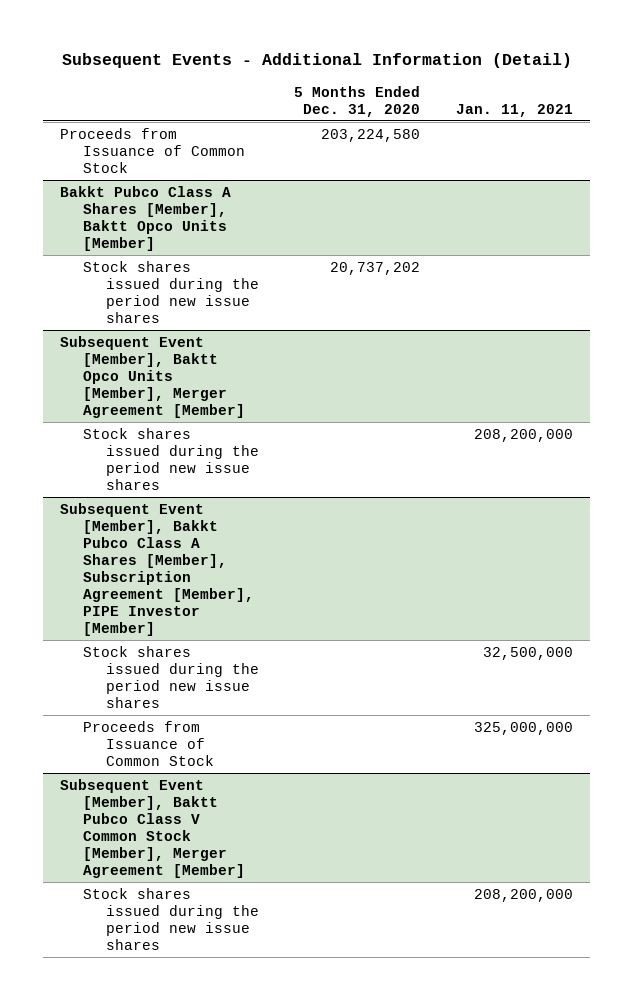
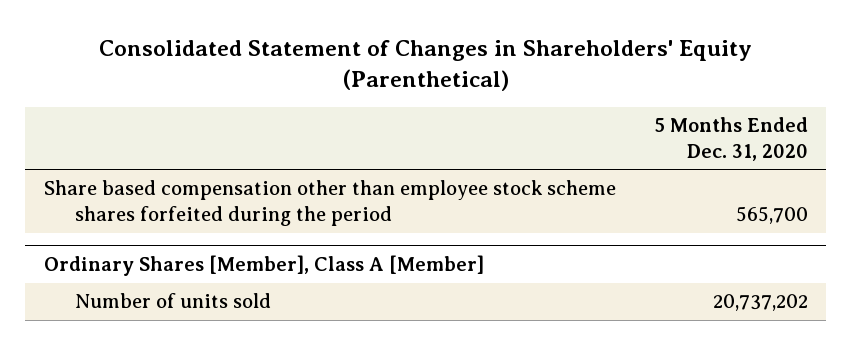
[61,53,572,69] Subsequent Events - Additional Information (Detail) -> [98,40,752,91] Consolidated Statement of Changes in Shareholders' Equity (Parenthetical)
[455,103,573,117] Jan. 11, 2021 -> none
[60,127,246,173] Proceeds from Issuance of Common Stock -> none
[60,185,232,251] Bakkt Pubco Class A Shares [Member], Baktt Opco Units [Member] -> none
[83,260,259,323] Stock shares issued during the period new issue shares -> none
[60,335,246,418] Subsequent Event [Member], Baktt Opco Units [Member], Merger Agreement [Member] -> none
[83,427,259,490] Stock shares issued during the period new issue shares -> none
[60,502,255,636] Subsequent Event [Member], Bakkt Pubco Class A Shares [Member], Subscription Agreement [Member], PIPE Investor [Member] -> none
[83,645,259,708] Stock shares issued during the period new issue shares -> none
[83,720,214,766] Proceeds from Issuance of Common Stock -> none
[60,778,246,878] Subsequent Event [Member], Baktt Pubco Class V Common Stock [Member], Merger Agreement [Member] -> none
[83,887,259,950] Stock shares issued during the period new issue shares -> none
none -> [44,180,617,227] Share based compensation other than employee stock scheme shares forfeited during the period
none -> [44,255,485,277] Ordinary Shares [Member], Class A [Member]
none -> [74,293,271,309] Number of units sold

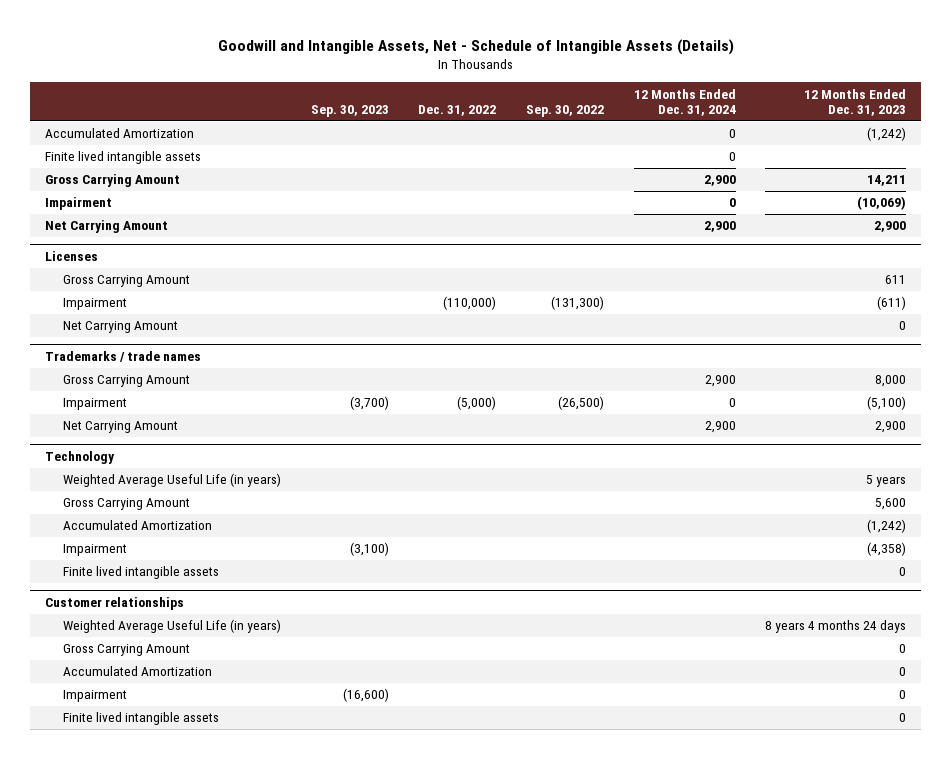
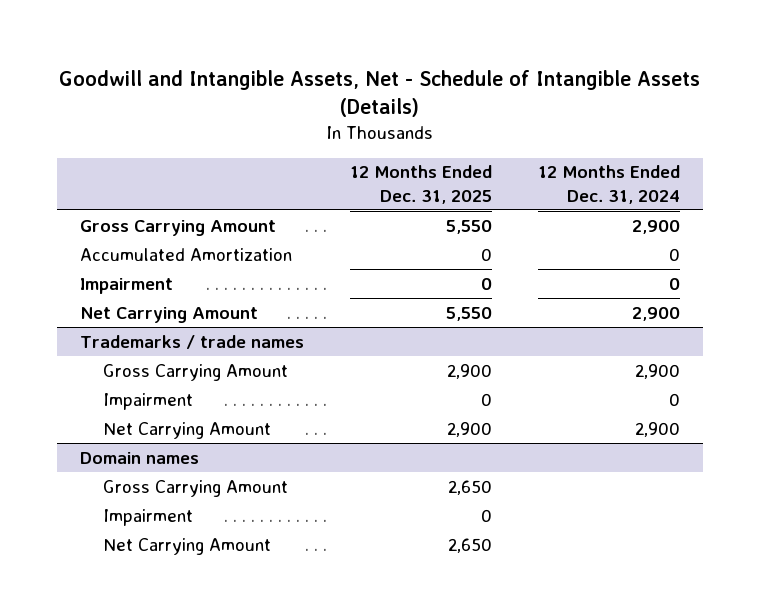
[310,105,389,118] Sep. 30, 2023 -> none
[418,105,497,117] Dec. 31, 2022 -> none
[525,105,604,118] Sep. 30, 2022 -> none
[804,88,907,117] 12 Months Ended Dec. 31, 2023 -> none
none -> [349,165,492,204] 12 Months Ended Dec. 31, 2025
[45,151,202,165] Finite lived intangible assets -> none
[45,128,195,139] Accumulated Amortization -> [79,247,292,261] Accumulated Amortization
[45,250,99,261] Licenses -> none
[62,275,190,288] Gross Carrying Amount -> none
[62,298,127,311] Impairment -> none
[62,321,178,334] Net Carrying Amount -> none
[45,450,116,464] Technology -> none
[62,473,281,488] Weighted Average Useful Life (in years) -> none
[62,498,190,511] Gross Carrying Amount -> none
[62,520,212,531] Accumulated Amortization -> none
[62,544,127,557] Impairment -> none
[62,566,219,580] Finite lived intangible assets -> none
[45,596,185,610] Customer relationships -> none
[62,619,281,634] Weighted Average Useful Life (in years) -> none
[62,644,190,657] Gross Carrying Amount -> none
[62,666,212,677] Accumulated Amortization -> none
[62,690,127,703] Impairment -> none
[62,712,219,726] Finite lived intangible assets -> none
none -> [79,451,199,464] Domain names
none -> [102,479,288,497] Gross Carrying Amount
none -> [102,508,193,526] Impairment
none -> [102,537,271,555] Net Carrying Amount

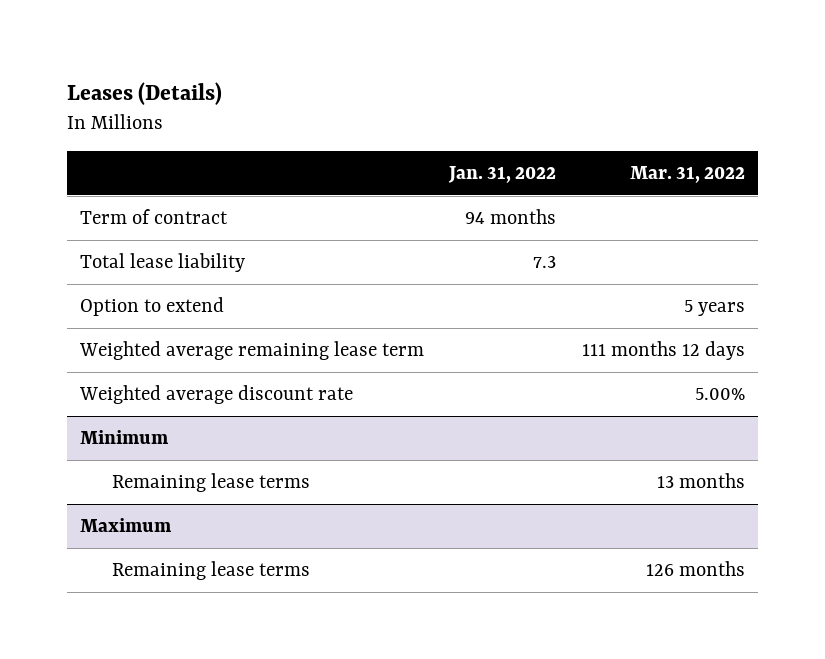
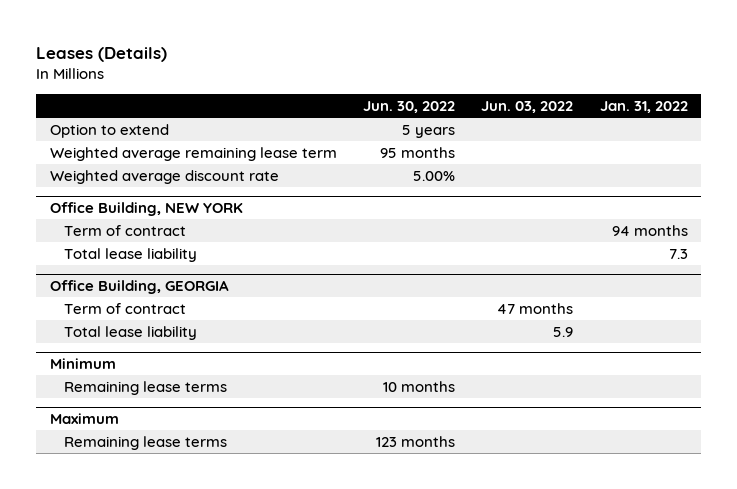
[629,165,745,183] Mar. 31, 2022 -> none
none -> [362,100,455,113] Jun. 30, 2022
none -> [481,100,574,113] Jun. 03, 2022
[79,209,228,225] Term of contract -> none
[79,253,245,273] Total lease liability -> none
none -> [49,202,243,217] Office Building, NEW YORK
none -> [63,224,186,236] Term of contract
none -> [63,247,197,262] Total lease liability
none -> [49,280,229,295] Office Building, GEORGIA
none -> [63,302,186,314] Term of contract
none -> [63,325,197,340] Total lease liability

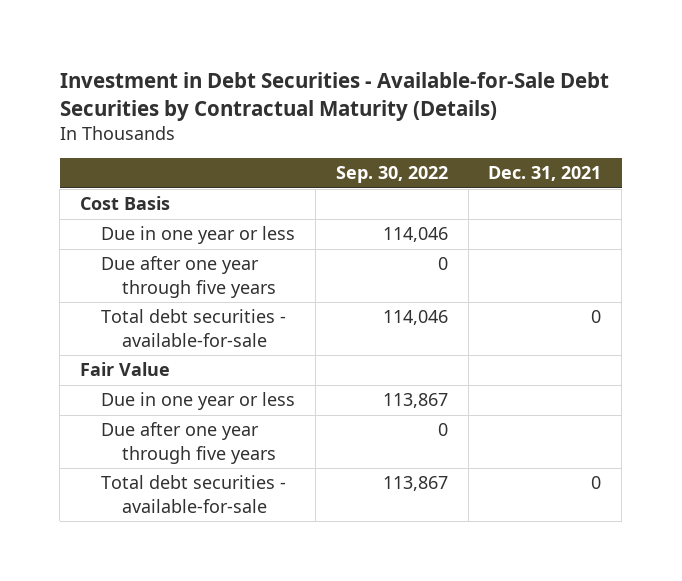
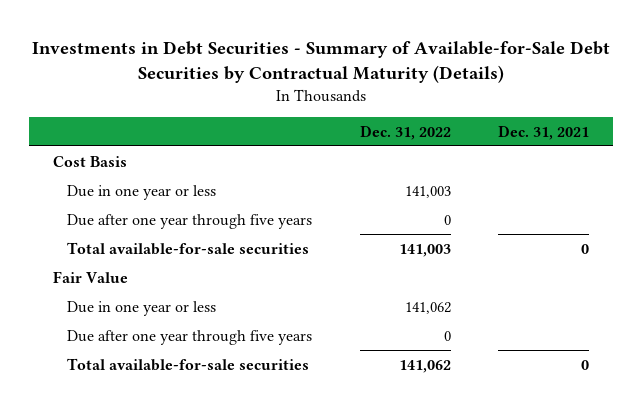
[59,71,609,121] Investment in Debt Securities - Available-for-Sale Debt Securities by Contractual Maturity (Details) -> [32,41,611,84] Investments in Debt Securities - Summary of Available-for-Sale Debt Securities by Contractual Maturity (Details)
[335,166,448,184] Sep. 30, 2022 -> none
none -> [359,124,451,140] Dec. 31, 2022
[101,309,287,347] Total debt securities - available-for-sale -> [66,241,309,255] Total available-for-sale securities
[101,475,287,513] Total debt securities - available-for-sale -> [66,357,309,371] Total available-for-sale securities

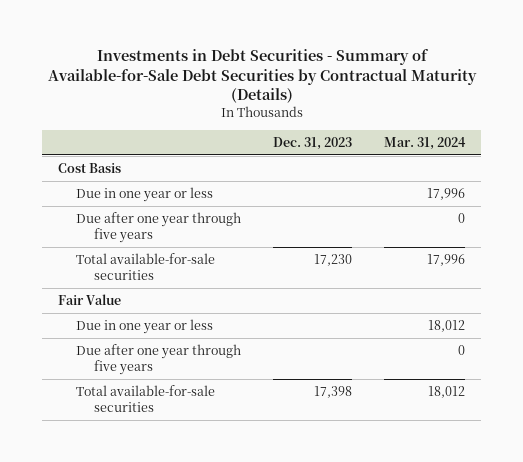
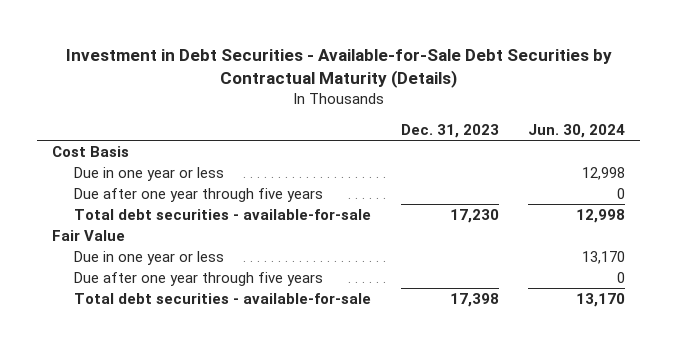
[47,49,477,104] Investments in Debt Securities - Summary of Available-for-Sale Debt Securities by Contractual Maturity (Details) -> [65,48,612,88] Investment in Debt Securities - Available-for-Sale Debt Securities by Contractual Maturity (Details)
[384,136,467,150] Mar. 31, 2024 -> none
none -> [528,124,626,139] Jun. 30, 2024
[76,253,216,280] Total available-for-sale securities -> [74,208,372,220] Total debt securities - available-for-sale
[76,385,216,412] Total available-for-sale securities -> [74,292,372,304] Total debt securities - available-for-sale

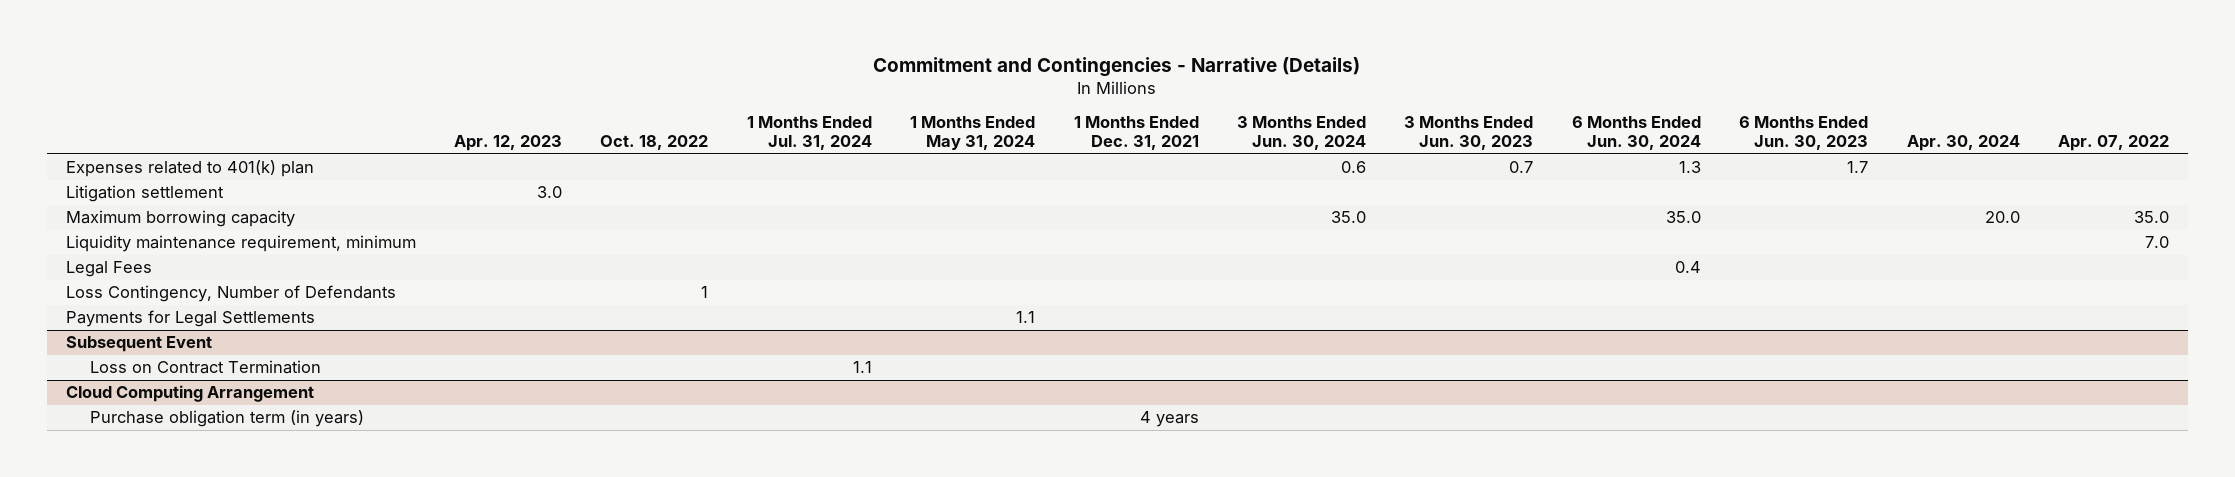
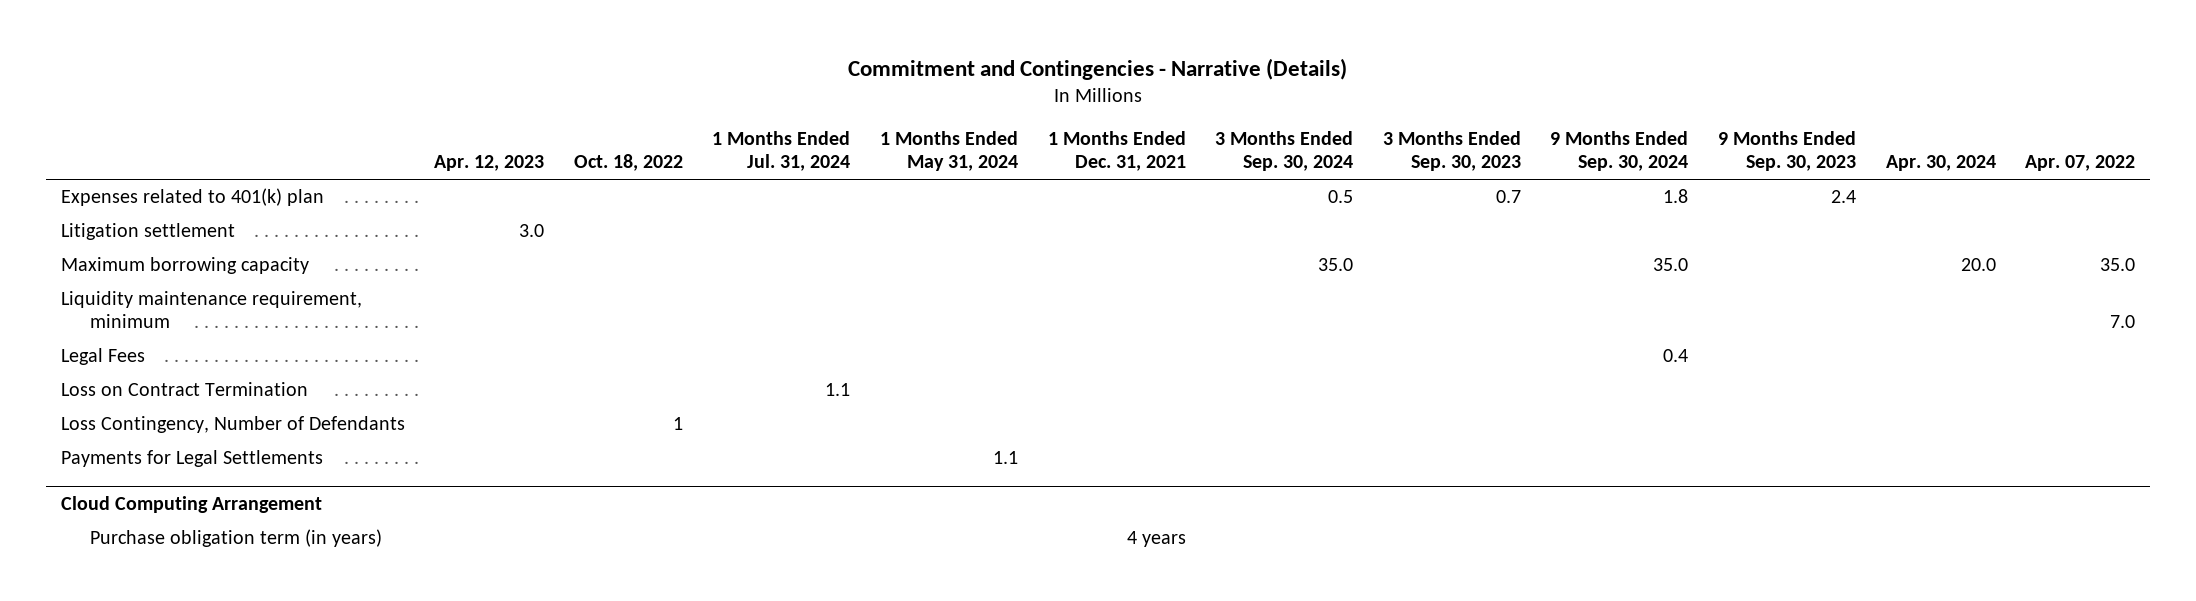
[1237,116,1367,151] 3 Months Ended Jun. 30, 2024 -> none
[1404,116,1534,151] 3 Months Ended Jun. 30, 2023 -> none
[1571,116,1701,151] 6 Months Ended Jun. 30, 2024 -> none
[1739,116,1869,151] 6 Months Ended Jun. 30, 2023 -> none
none -> [1215,131,1354,172] 3 Months Ended Sep. 30, 2024
none -> [1382,131,1521,172] 3 Months Ended Sep. 30, 2023
none -> [1550,131,1689,172] 9 Months Ended Sep. 30, 2024
none -> [1717,131,1856,172] 9 Months Ended Sep. 30, 2023
none -> [60,382,308,397] Loss on Contract Termination
[65,336,212,353] Subsequent Event -> none
[90,360,322,375] Loss on Contract Termination -> none

